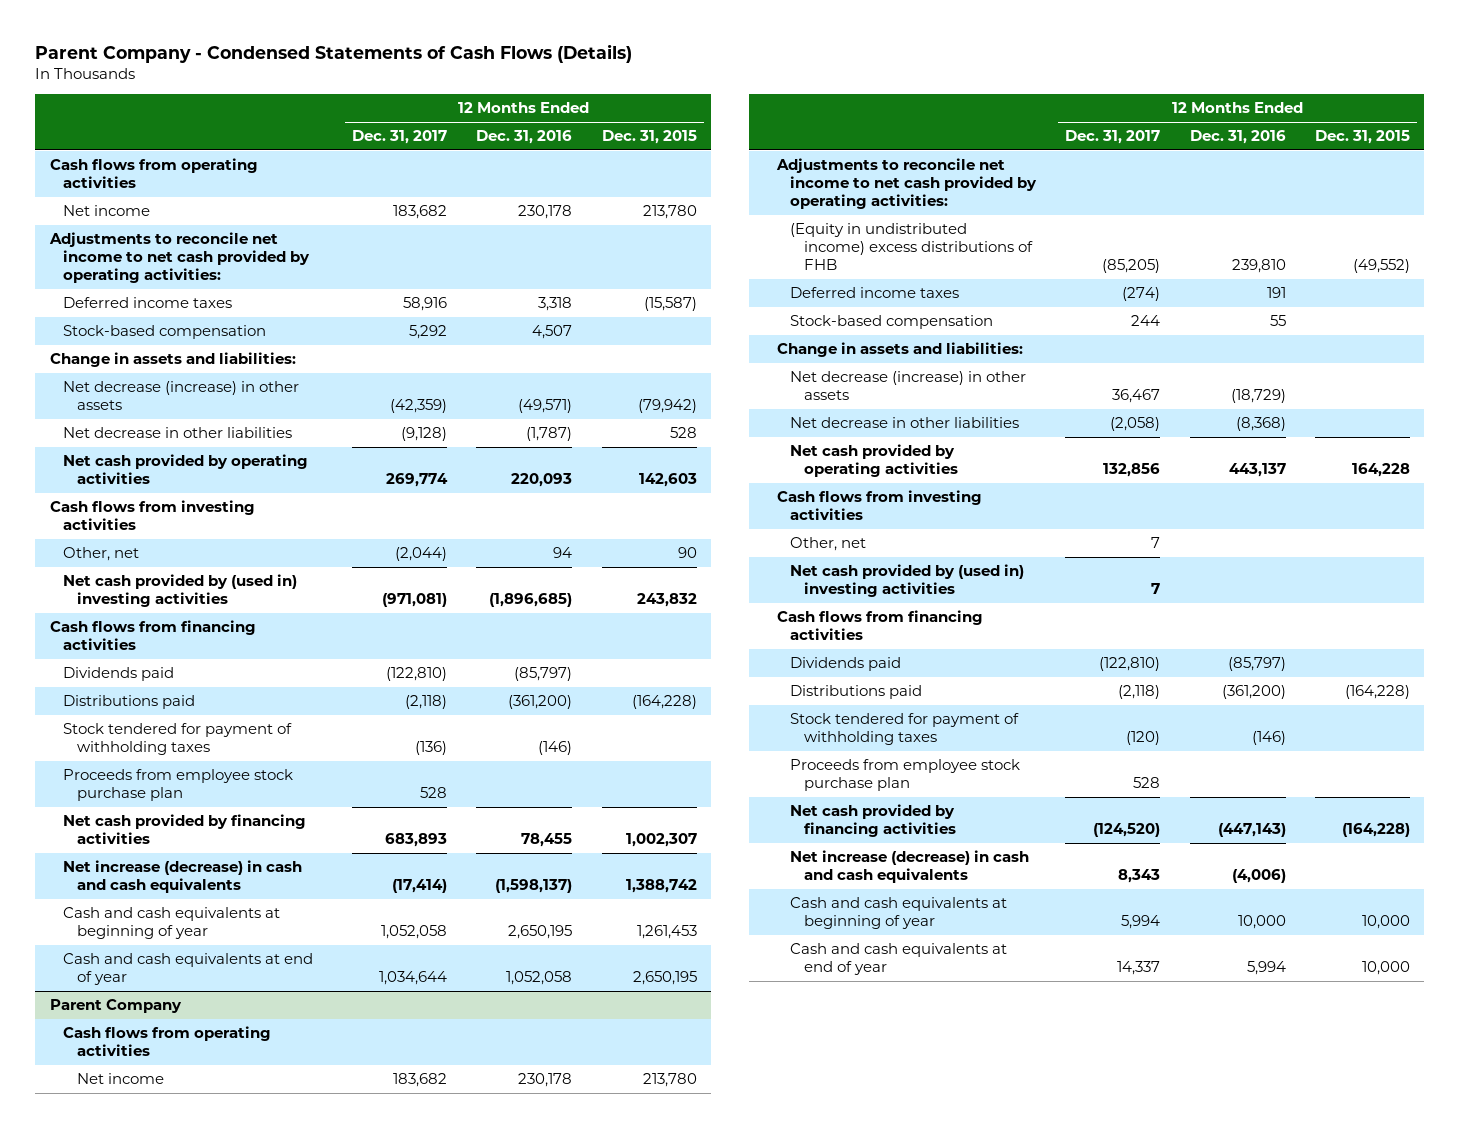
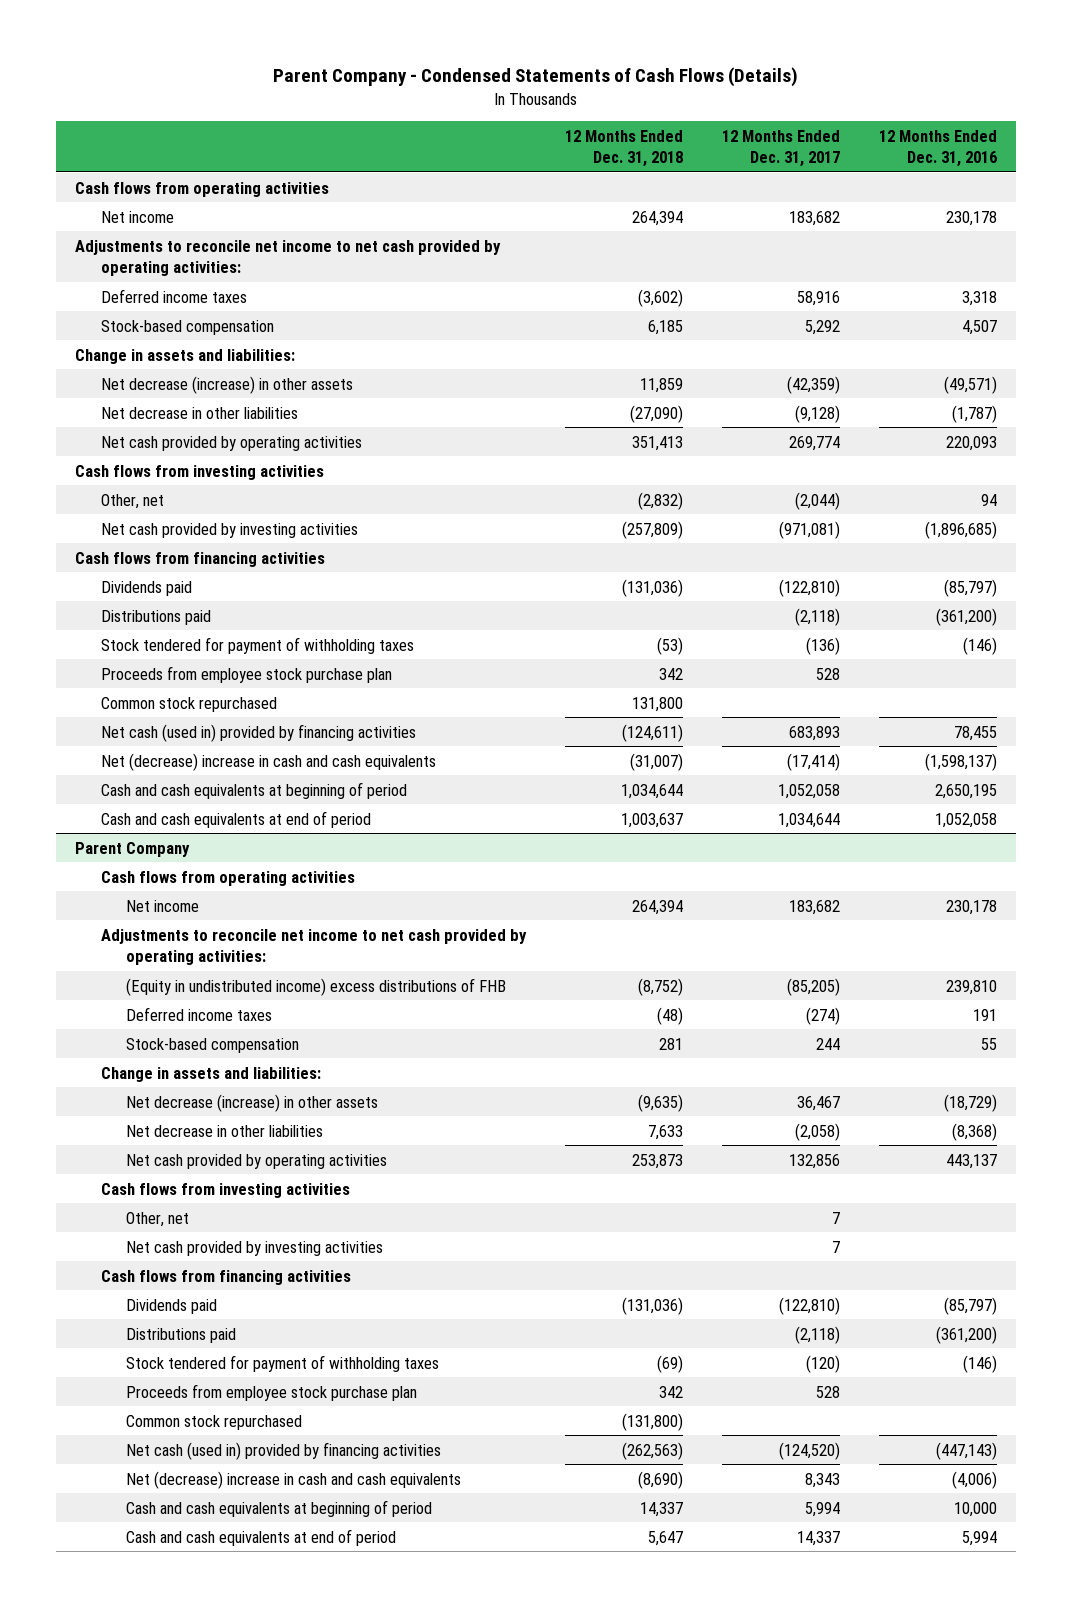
[601,130,697,145] Dec. 31, 2015 -> none
none -> [564,129,683,168] 12 Months Ended Dec. 31, 2018
[63,574,298,608] Net cash provided by (used in) investing activities -> [100,522,358,538] Net cash provided by investing activities
none -> [100,696,277,712] Common stock repurchased
[63,814,307,845] Net cash provided by financing activities -> [100,723,416,742] Net cash (used in) provided by financing activities
[63,860,303,894] Net increase (decrease) in cash and cash equivalents -> [100,752,436,771] Net (decrease) increase in cash and cash equivalents
[63,907,281,940] Cash and cash equivalents at beginning of year -> [100,781,407,799] Cash and cash equivalents at beginning of period
[63,953,314,986] Cash and cash equivalents at end of year -> [100,810,371,828] Cash and cash equivalents at end of period
[790,564,1025,598] Net cash provided by (used in) investing activities -> [125,1240,383,1256] Net cash provided by investing activities
none -> [125,1414,302,1430] Common stock repurchased
[790,804,956,838] Net cash provided by financing activities -> [125,1441,441,1460] Net cash (used in) provided by financing activities
[790,850,1030,884] Net increase (decrease) in cash and cash equivalents -> [125,1470,461,1489] Net (decrease) increase in cash and cash equivalents
[790,897,1008,930] Cash and cash equivalents at beginning of year -> [125,1499,432,1517] Cash and cash equivalents at beginning of period
[790,943,1008,976] Cash and cash equivalents at end of year -> [125,1528,396,1546] Cash and cash equivalents at end of period

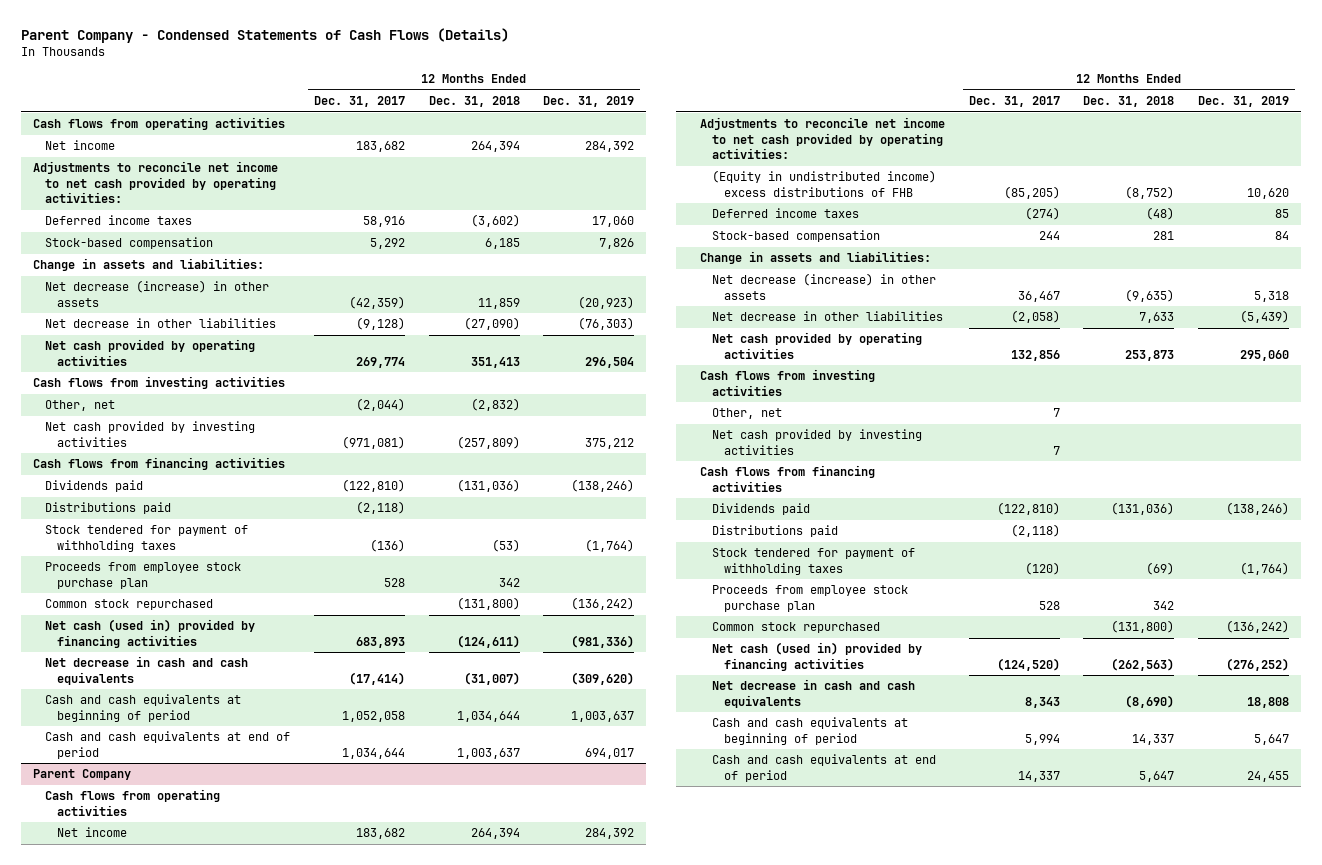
[878,129,997,168] 12 Months Ended Dec. 31, 2016 -> none
none -> [543,95,635,107] Dec. 31, 2019
[631,696,683,712] 131,800 -> [456,597,520,611] (131,800)
[100,752,436,771] Net (decrease) increase in cash and cash equivalents -> [45,656,249,685] Net decrease in cash and cash equivalents
[125,1470,461,1489] Net (decrease) increase in cash and cash equivalents -> [712,679,916,708] Net decrease in cash and cash equivalents

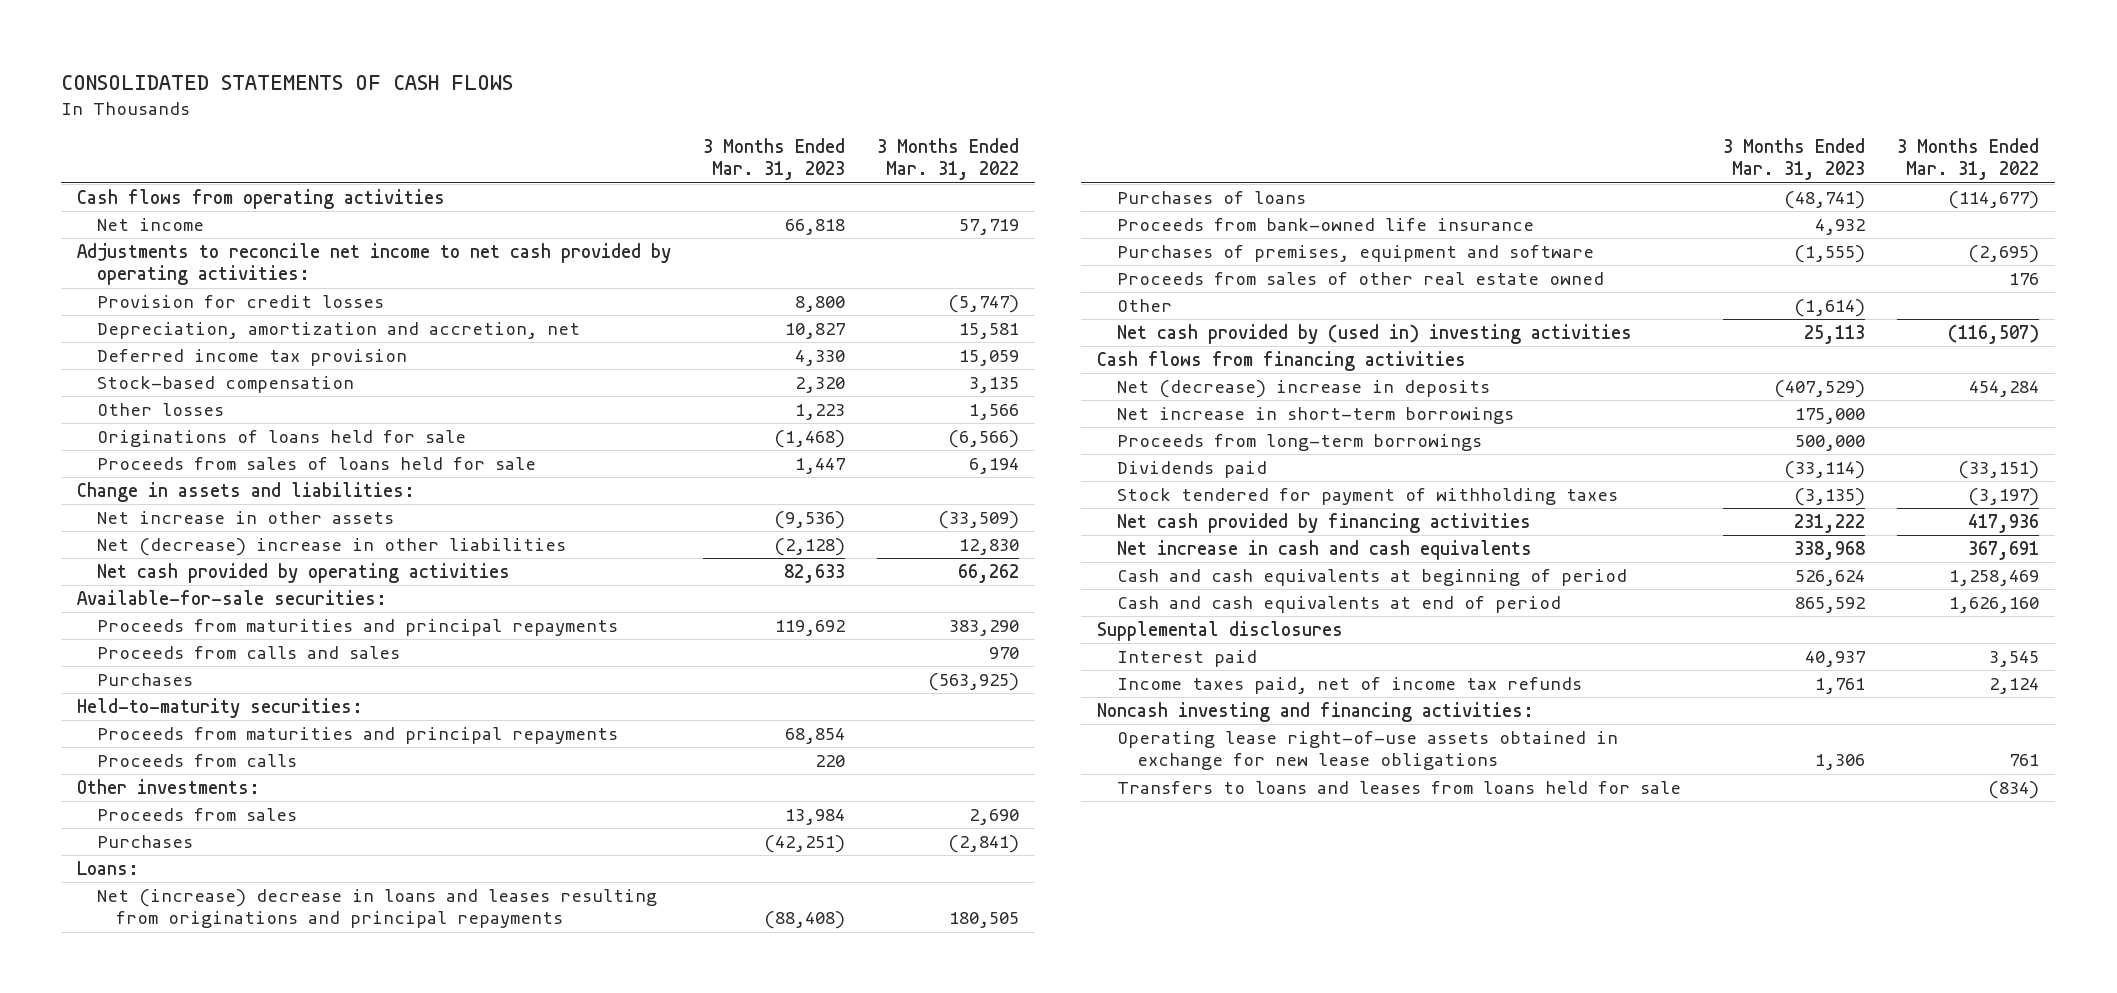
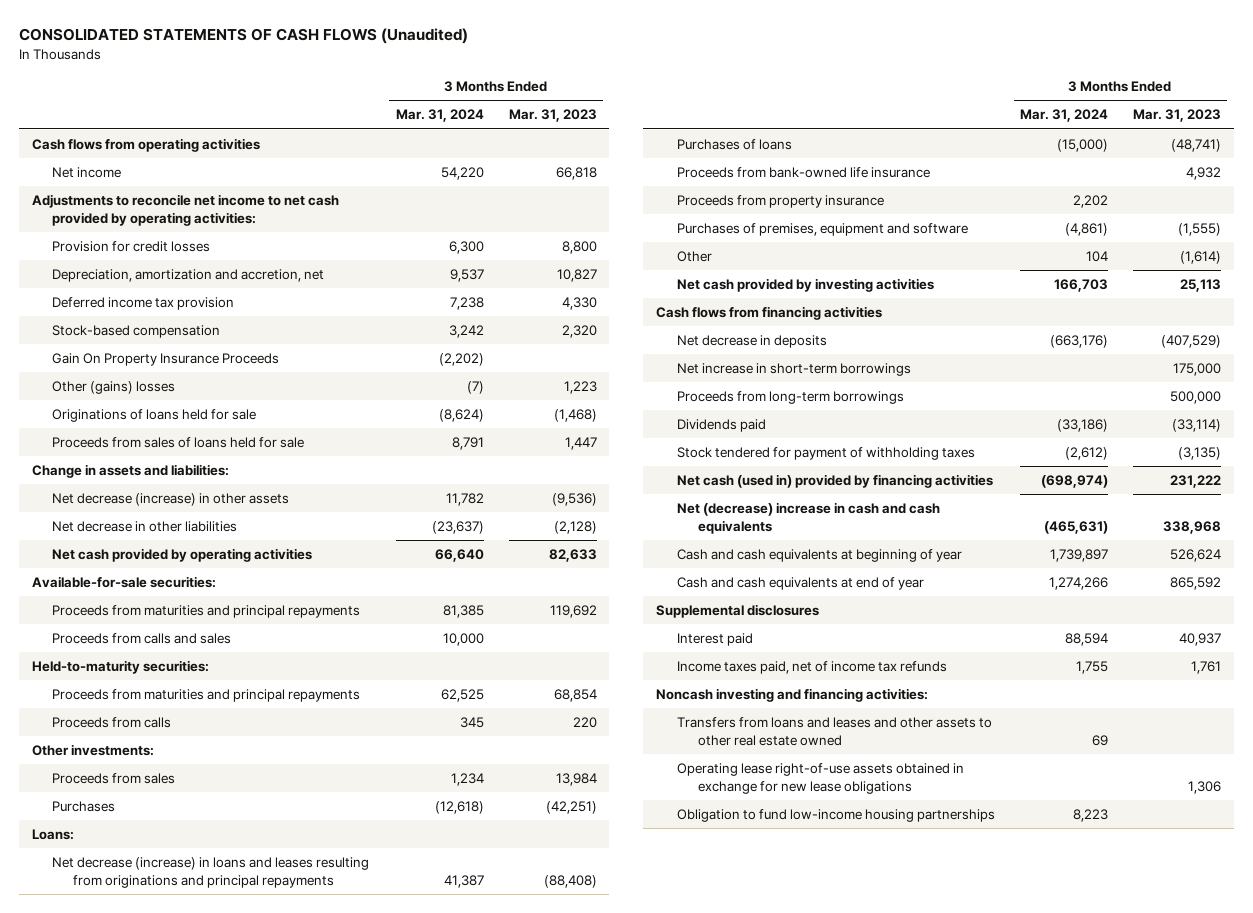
[61,74,514,90] CONSOLIDATED STATEMENTS OF CASH FLOWS -> [19,28,469,45] CONSOLIDATED STATEMENTS OF CASH FLOWS (Unaudited)
[877,138,1020,181] 3 Months Ended Mar. 31, 2022 -> none
none -> [395,109,484,123] Mar. 31, 2024
none -> [52,352,280,366] Gain On Property Insurance Proceeds
[96,402,224,416] Other losses -> [52,380,176,394] Other (gains) losses
[96,510,394,524] Net increase in other assets -> [52,492,290,506] Net decrease (increase) in other assets
[96,537,566,556] Net (decrease) increase in other liabilities -> [52,520,238,532] Net decrease in other liabilities
[96,672,193,686] Purchases -> none
[96,888,657,929] Net (increase) decrease in loans and leases resulting from originations and principal repayments -> [52,856,370,888] Net decrease (increase) in loans and leases resulting from originations and principal repayments
none -> [676,194,884,208] Proceeds from property insurance
[1116,271,1604,285] Proceeds from sales of other real estate owned -> none
[1116,323,1632,344] Net cash provided by (used in) investing activities -> [676,277,934,292] Net cash provided by investing activities
[1116,379,1490,398] Net (decrease) increase in deposits -> [676,334,827,348] Net decrease in deposits
[1116,512,1531,533] Net cash provided by financing activities -> [676,473,993,488] Net cash (used in) provided by financing activities
[1116,539,1532,560] Net increase in cash and cash equivalents -> [676,501,940,534] Net (decrease) increase in cash and cash equivalents
[1116,568,1627,586] Cash and cash equivalents at beginning of period -> [676,548,962,562] Cash and cash equivalents at beginning of year
[1116,595,1561,613] Cash and cash equivalents at end of period -> [676,576,924,590] Cash and cash equivalents at end of year
none -> [676,716,992,746] Transfers from loans and leases and other assets to other real estate owned
[1116,780,1681,794] Transfers to loans and leases from loans held for sale -> none
none -> [676,808,995,822] Obligation to fund low-income housing partnerships

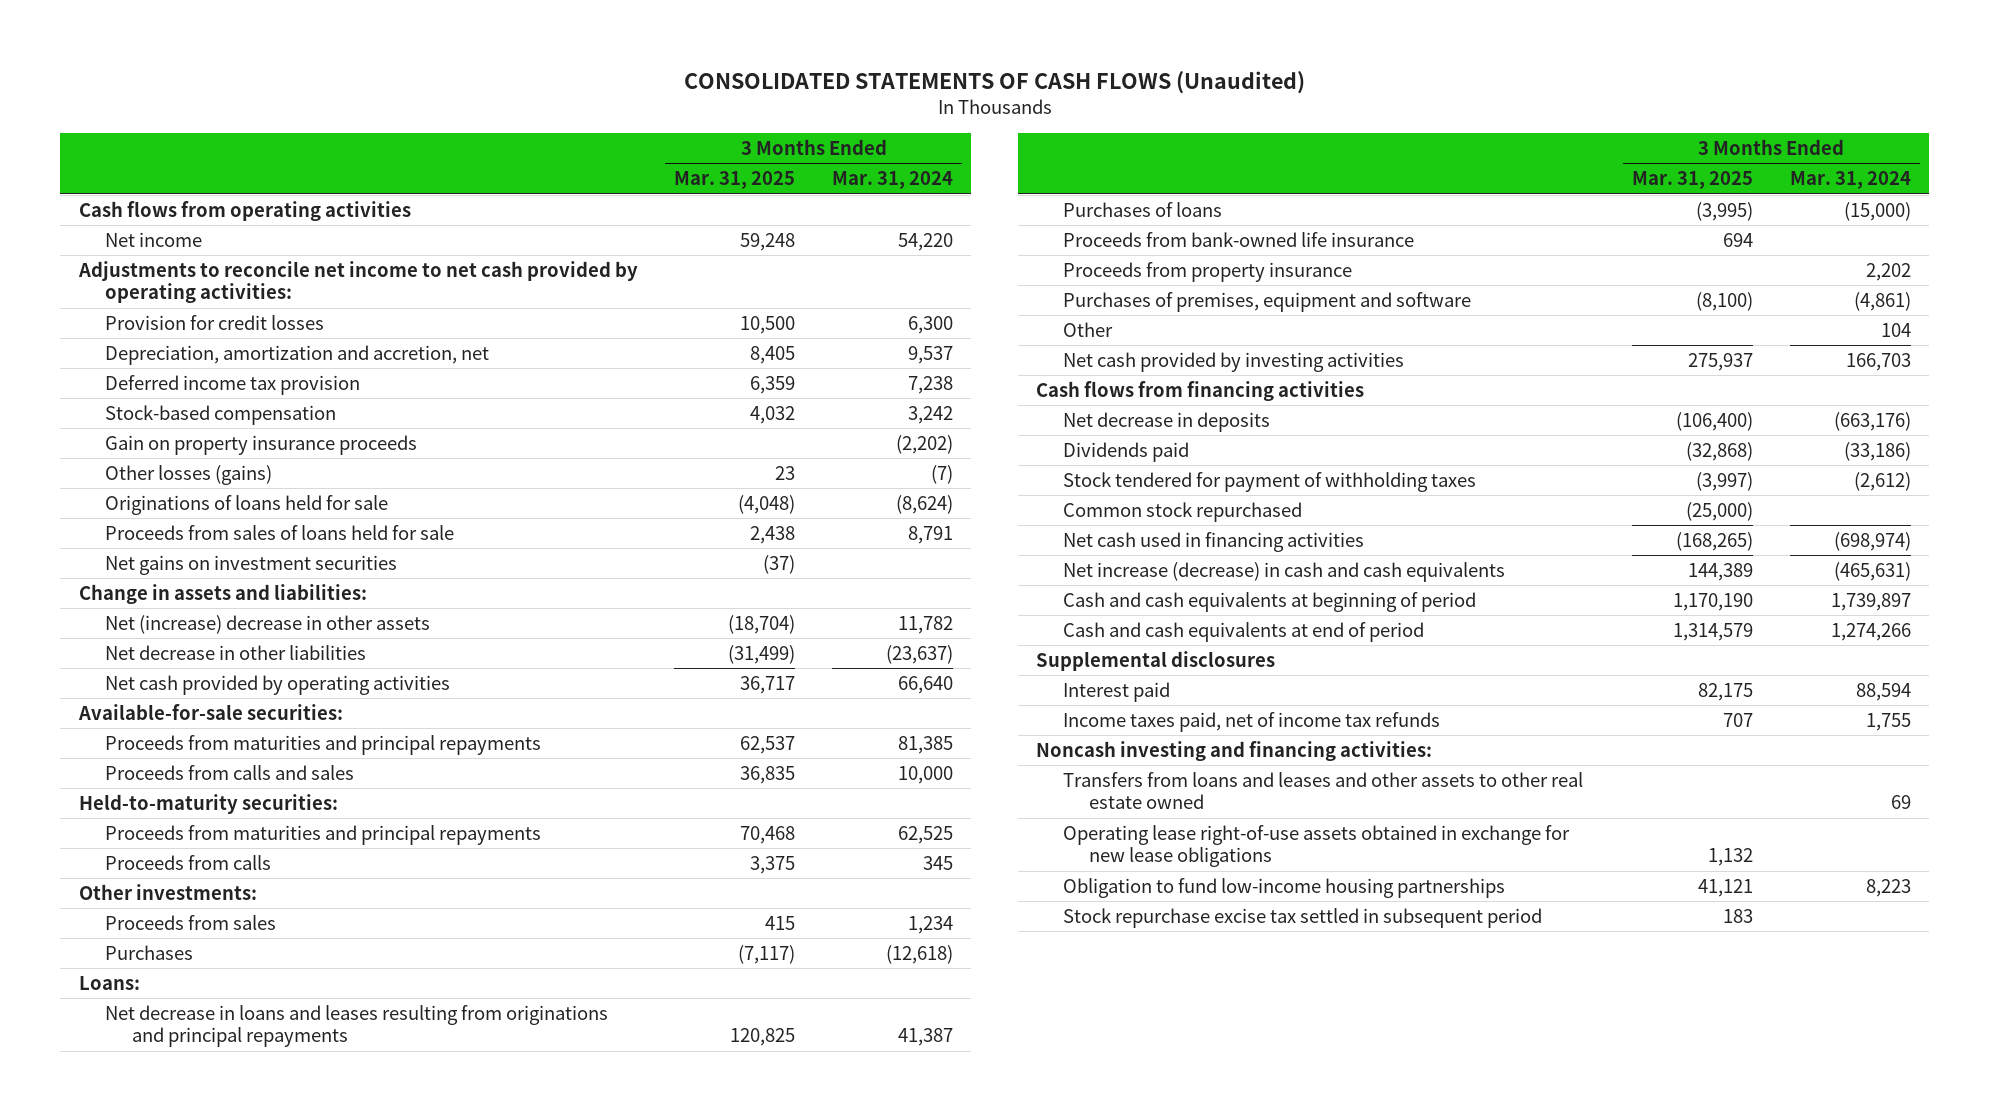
[508,109,597,123] Mar. 31, 2023 -> none
none -> [674,171,796,190] Mar. 31, 2025
[52,352,280,366] Gain On Property Insurance Proceeds -> [105,434,418,455] Gain on property insurance proceeds
[52,380,176,394] Other (gains) losses -> [105,464,273,485] Other losses (gains)
none -> [105,554,398,575] Net gains on investment securities
[52,492,290,506] Net decrease (increase) in other assets -> [105,614,431,634] Net (increase) decrease in other assets
[52,856,370,888] Net decrease (increase) in loans and leases resulting from originations and principal repayments -> [105,1004,609,1048] Net decrease in loans and leases resulting from originations and principal repayments
[676,362,911,376] Net increase in short-term borrowings -> none
[676,390,904,404] Proceeds from long-term borrowings -> none
none -> [1062,501,1302,522] Common stock repurchased
[676,473,993,488] Net cash (used in) provided by financing activities -> [1062,531,1364,552] Net cash used in financing activities
[676,501,940,534] Net (decrease) increase in cash and cash equivalents -> [1062,561,1505,582] Net increase (decrease) in cash and cash equivalents
[676,548,962,562] Cash and cash equivalents at beginning of year -> [1062,591,1476,612] Cash and cash equivalents at beginning of period
[676,576,924,590] Cash and cash equivalents at end of year -> [1062,621,1424,642] Cash and cash equivalents at end of period
none -> [1062,907,1542,928] Stock repurchase excise tax settled in subsequent period

